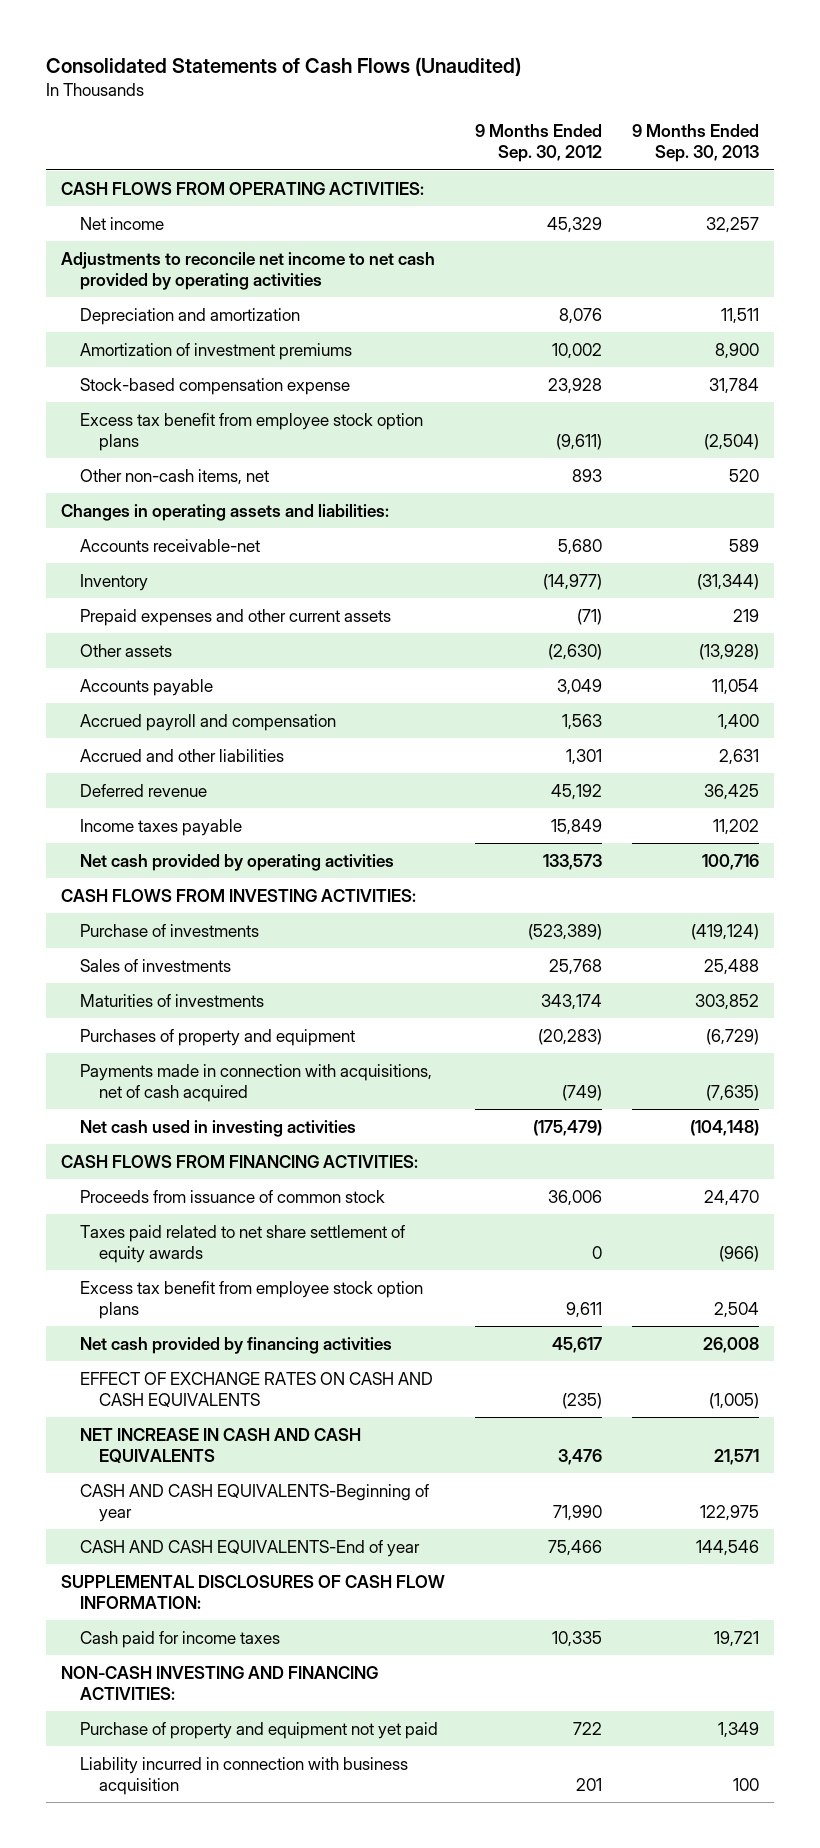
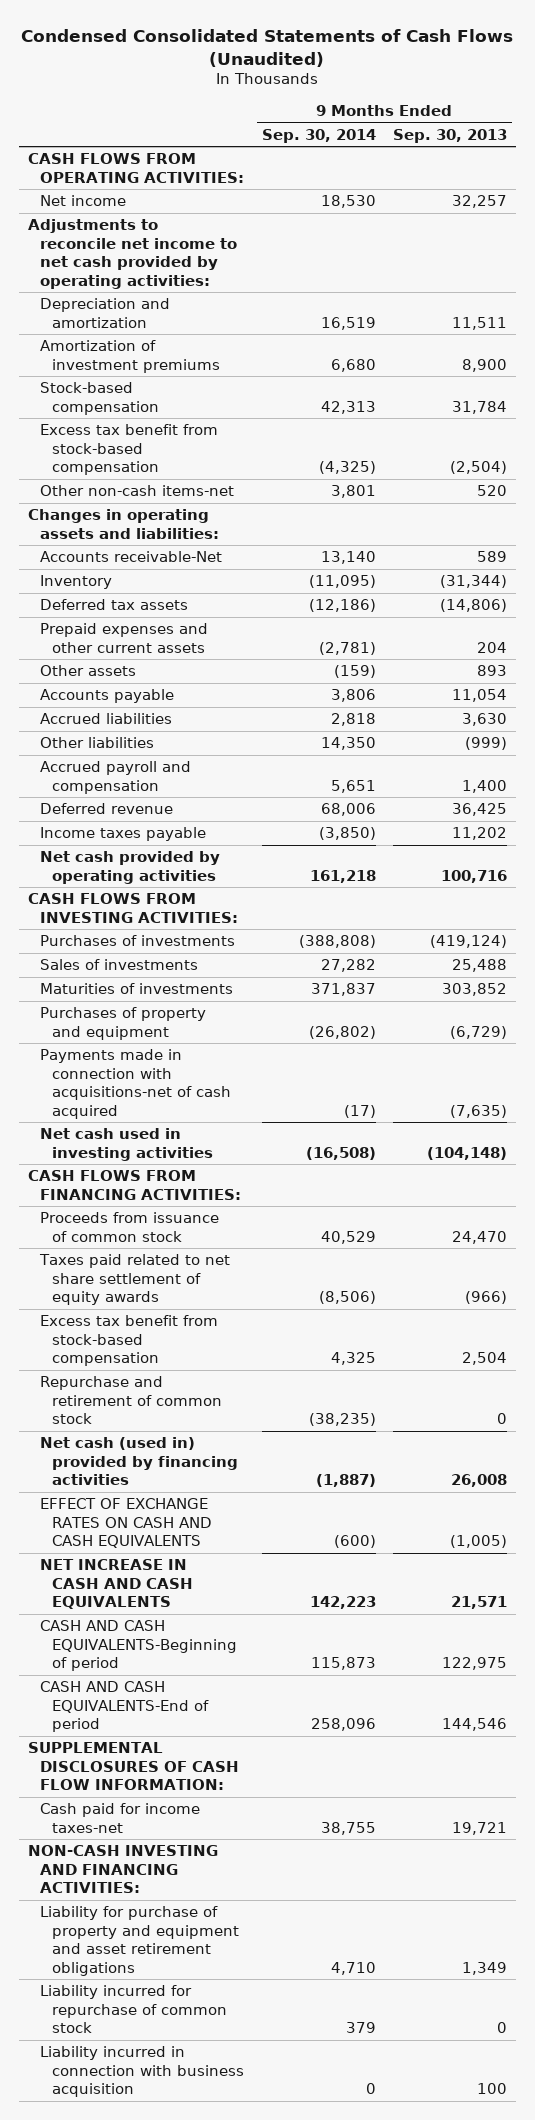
[46,56,522,76] Consolidated Statements of Cash Flows (Unaudited) -> [21,28,514,67] Condensed Consolidated Statements of Cash Flows (Unaudited)
[475,124,603,163] 9 Months Ended Sep. 30, 2012 -> none
none -> [261,128,376,143] Sep. 30, 2014
[61,251,436,291] Adjustments to reconcile net income to net cash provided by operating activities -> [27,219,237,290] Adjustments to reconcile net income to net cash provided by operating activities:
[79,377,350,395] Stock-based compensation expense -> [39,382,160,415] Stock-based compensation
[79,412,423,452] Excess tax benefit from employee stock option plans -> [39,424,218,476] Excess tax benefit from stock-based compensation
[79,468,269,485] Other non-cash items, net -> [39,485,234,497] Other non-cash items-net
[79,538,260,552] Accounts receivable-net -> [39,551,222,563] Accounts receivable-Net
none -> [39,599,188,611] Deferred tax assets
[732,608,759,622] 219 -> [477,641,508,653] 204
[698,643,759,660] (13,928) -> [477,665,508,677] 893
none -> [39,713,172,725] Accrued liabilities
none -> [39,737,154,749] Other liabilities
[79,748,284,762] Accrued and other liabilities -> none
[79,923,259,937] Purchase of investments -> [39,935,235,947] Purchases of investments
[79,1063,432,1103] Payments made in connection with acquisitions, net of cash acquired -> [39,1049,232,1120] Payments made in connection with acquisitions-net of cash acquired
[79,1280,423,1320] Excess tax benefit from employee stock option plans -> [39,1315,218,1367] Excess tax benefit from stock-based compensation
none -> [39,1376,223,1425] Repurchase and retirement of common stock
[79,1336,392,1354] Net cash provided by financing activities -> [39,1437,239,1486] Net cash (used in) provided by financing activities
[79,1483,429,1523] CASH AND CASH EQUIVALENTS-Beginning of year -> [39,1620,238,1672] CASH AND CASH EQUIVALENTS-Beginning of period
[79,1539,420,1557] CASH AND CASH EQUIVALENTS-End of year -> [39,1681,210,1733] CASH AND CASH EQUIVALENTS-End of period
[79,1630,280,1648] Cash paid for income taxes -> [39,1803,200,1833] Cash paid for income taxes-net
[79,1721,438,1739] Purchase of property and equipment not yet paid -> [39,1906,240,1977] Liability for purchase of property and equipment and asset retirement obligations
none -> [39,1985,228,2034] Liability incurred for repurchase of common stock

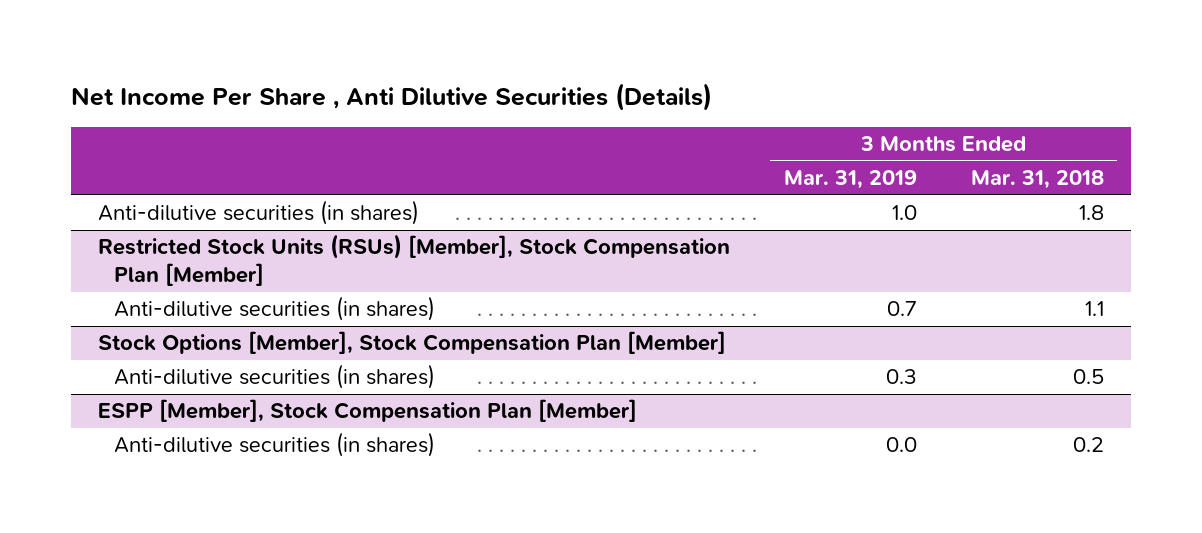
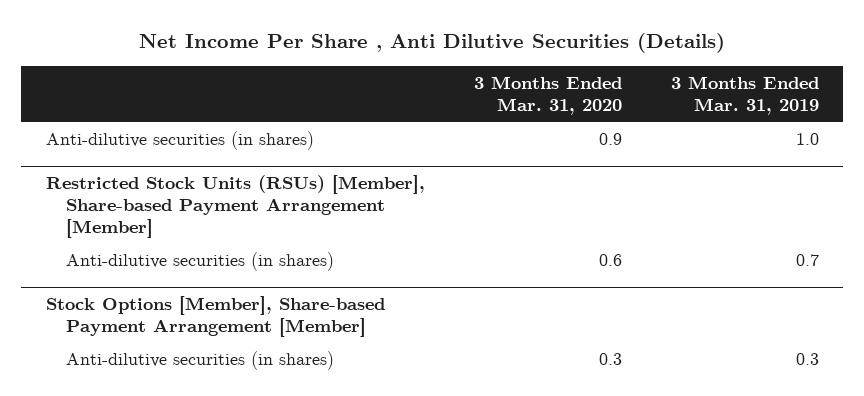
[970,170,1104,190] Mar. 31, 2018 -> none
none -> [473,75,622,115] 3 Months Ended Mar. 31, 2020
[98,234,731,287] Restricted Stock Units (RSUs) [Member], Stock Compensation Plan [Member] -> none
none -> [45,174,425,238] Restricted Stock Units (RSUs) [Member], Share-based Payment Arrangement [Member]
[98,331,727,355] Stock Options [Member], Stock Compensation Plan [Member] -> none
none -> [45,295,385,337] Stock Options [Member], Share-based Payment Arrangement [Member]
[98,399,638,423] ESPP [Member], Stock Compensation Plan [Member] -> none
[114,432,436,458] Anti-dilutive securities (in shares) -> none

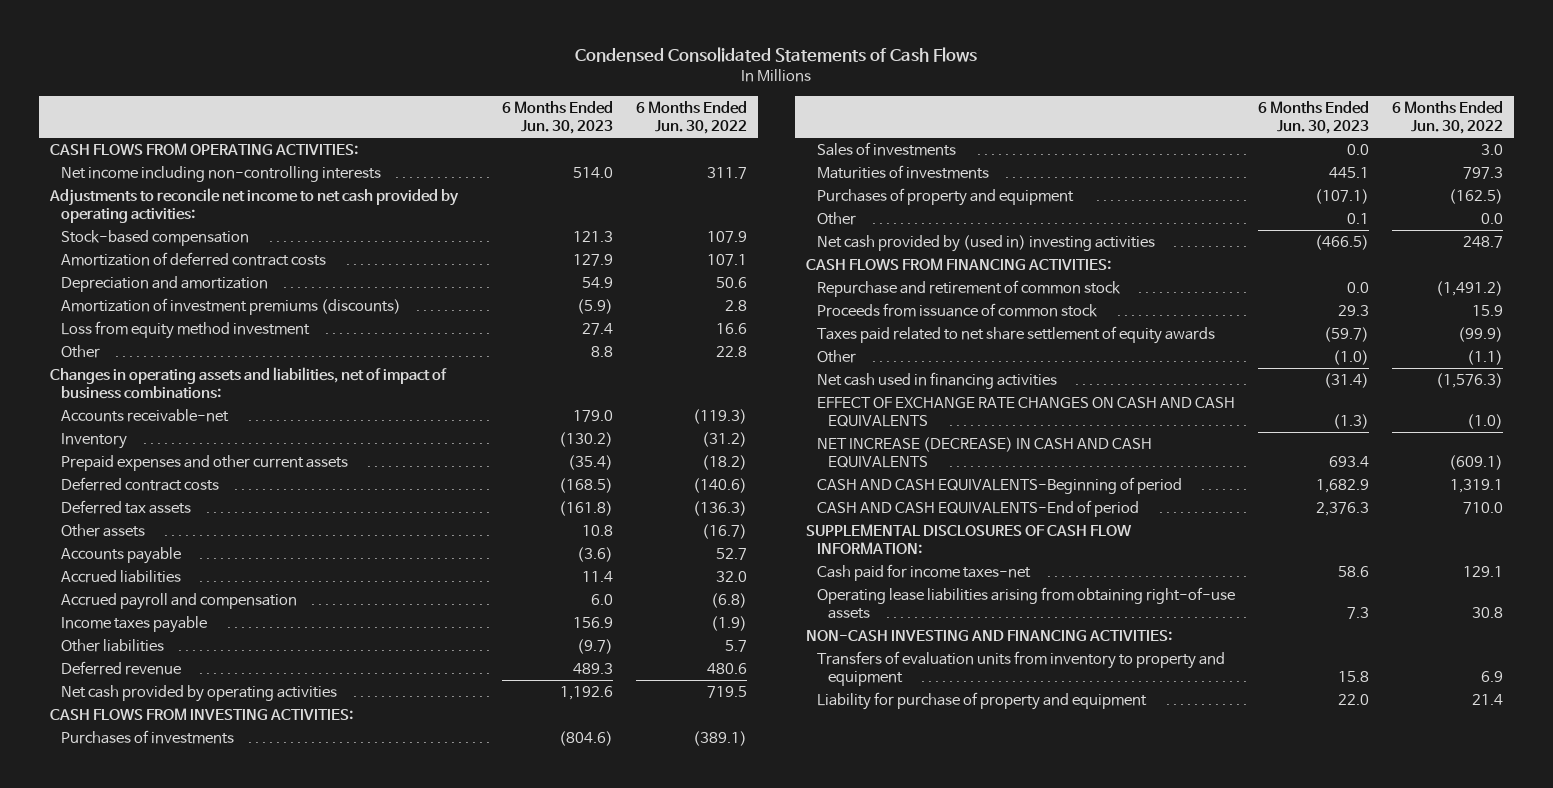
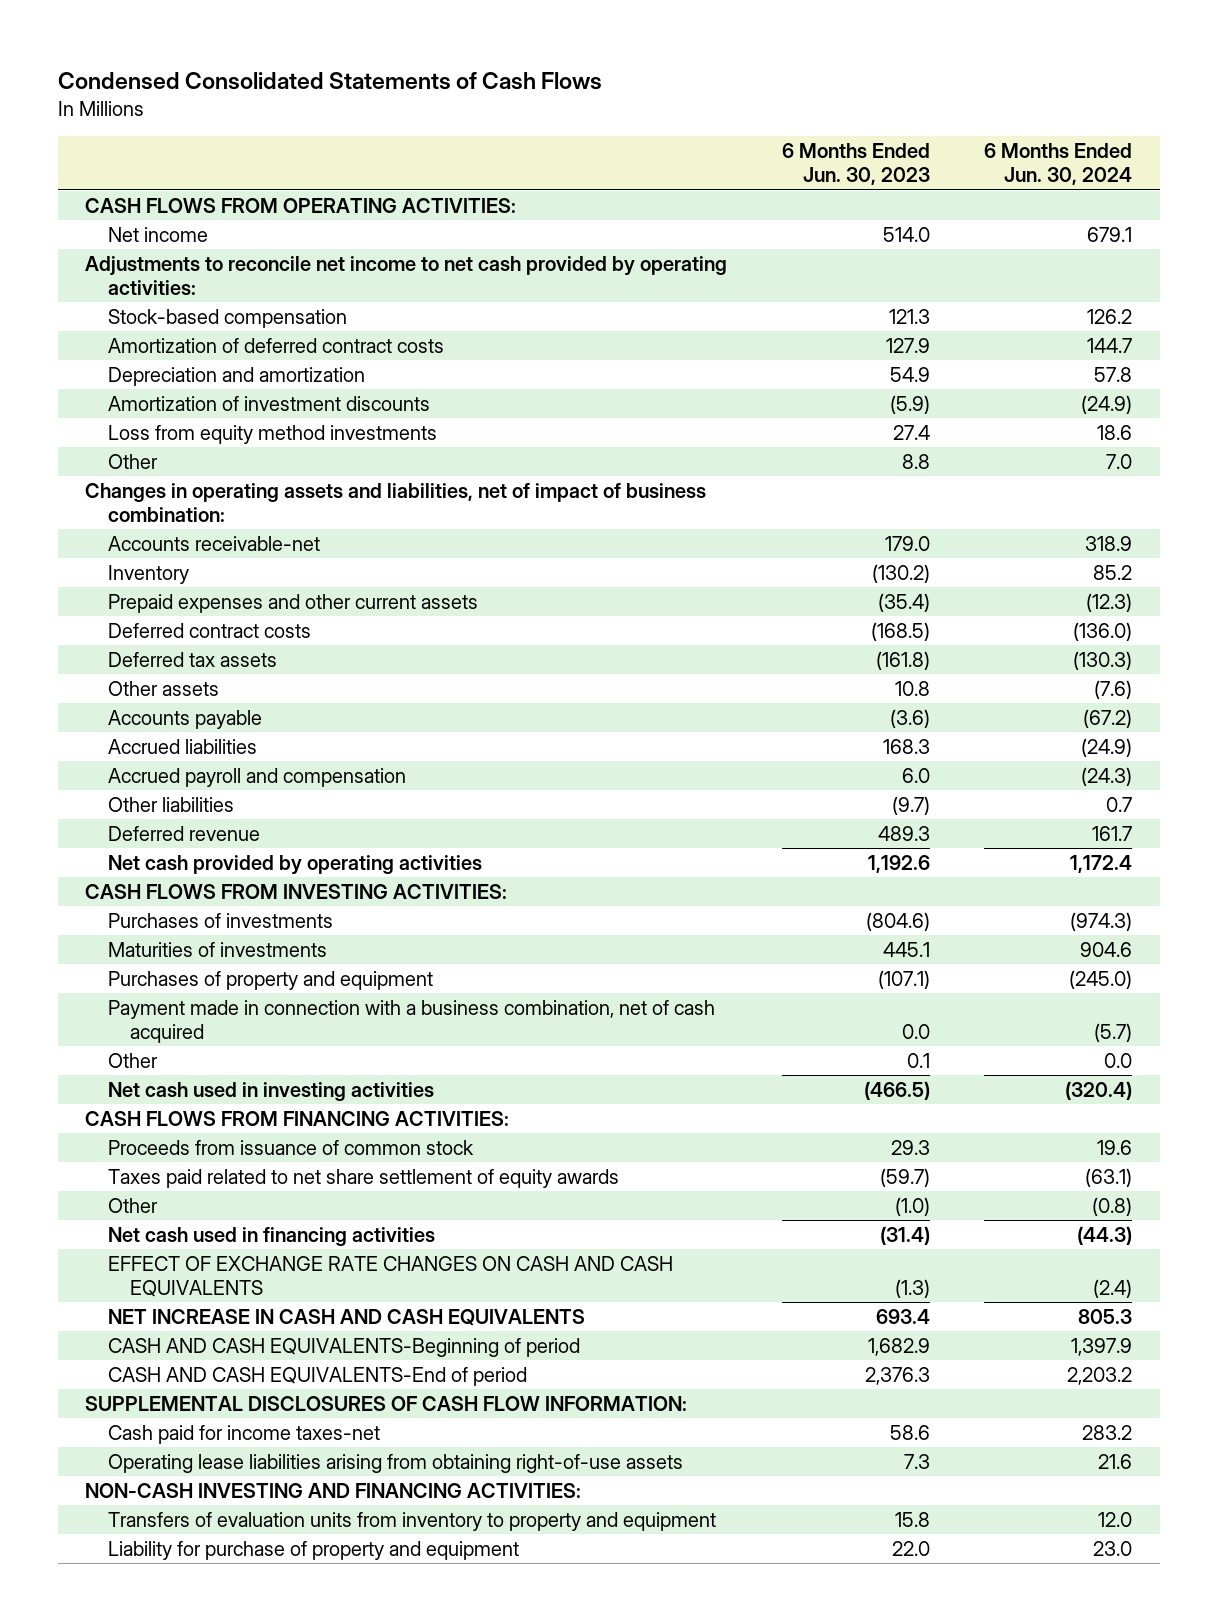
[635,101,747,134] 6 Months Ended Jun. 30, 2022 -> none
none -> [984,143,1133,186] 6 Months Ended Jun. 30, 2024
[60,165,381,182] Net income including non-controlling interests -> [107,227,208,243] Net income
[60,297,401,315] Amortization of investment premiums (discounts) -> [107,396,430,412] Amortization of investment discounts
[60,320,310,339] Loss from equity method investment -> [107,425,437,445] Loss from equity method investments
[49,366,447,399] Changes in operating assets and liabilities, net of impact of business combinations: -> [85,483,707,523] Changes in operating assets and liabilities, net of impact of business combination:
[581,570,613,582] 11.4 -> [882,739,930,755] 168.3
[60,615,207,633] Income taxes payable -> none
[817,141,957,156] Sales of investments -> none
none -> [107,1000,715,1044] Payment made in connection with a business combination, net of cash acquired
[817,234,1156,252] Net cash provided by (used in) investing activities -> [107,1082,434,1102] Net cash used in investing activities
[817,279,1122,297] Repurchase and retirement of common stock -> none
[817,436,1153,468] NET INCREASE (DECREASE) IN CASH AND CASH EQUIVALENTS -> [107,1309,585,1327] NET INCREASE IN CASH AND CASH EQUIVALENTS

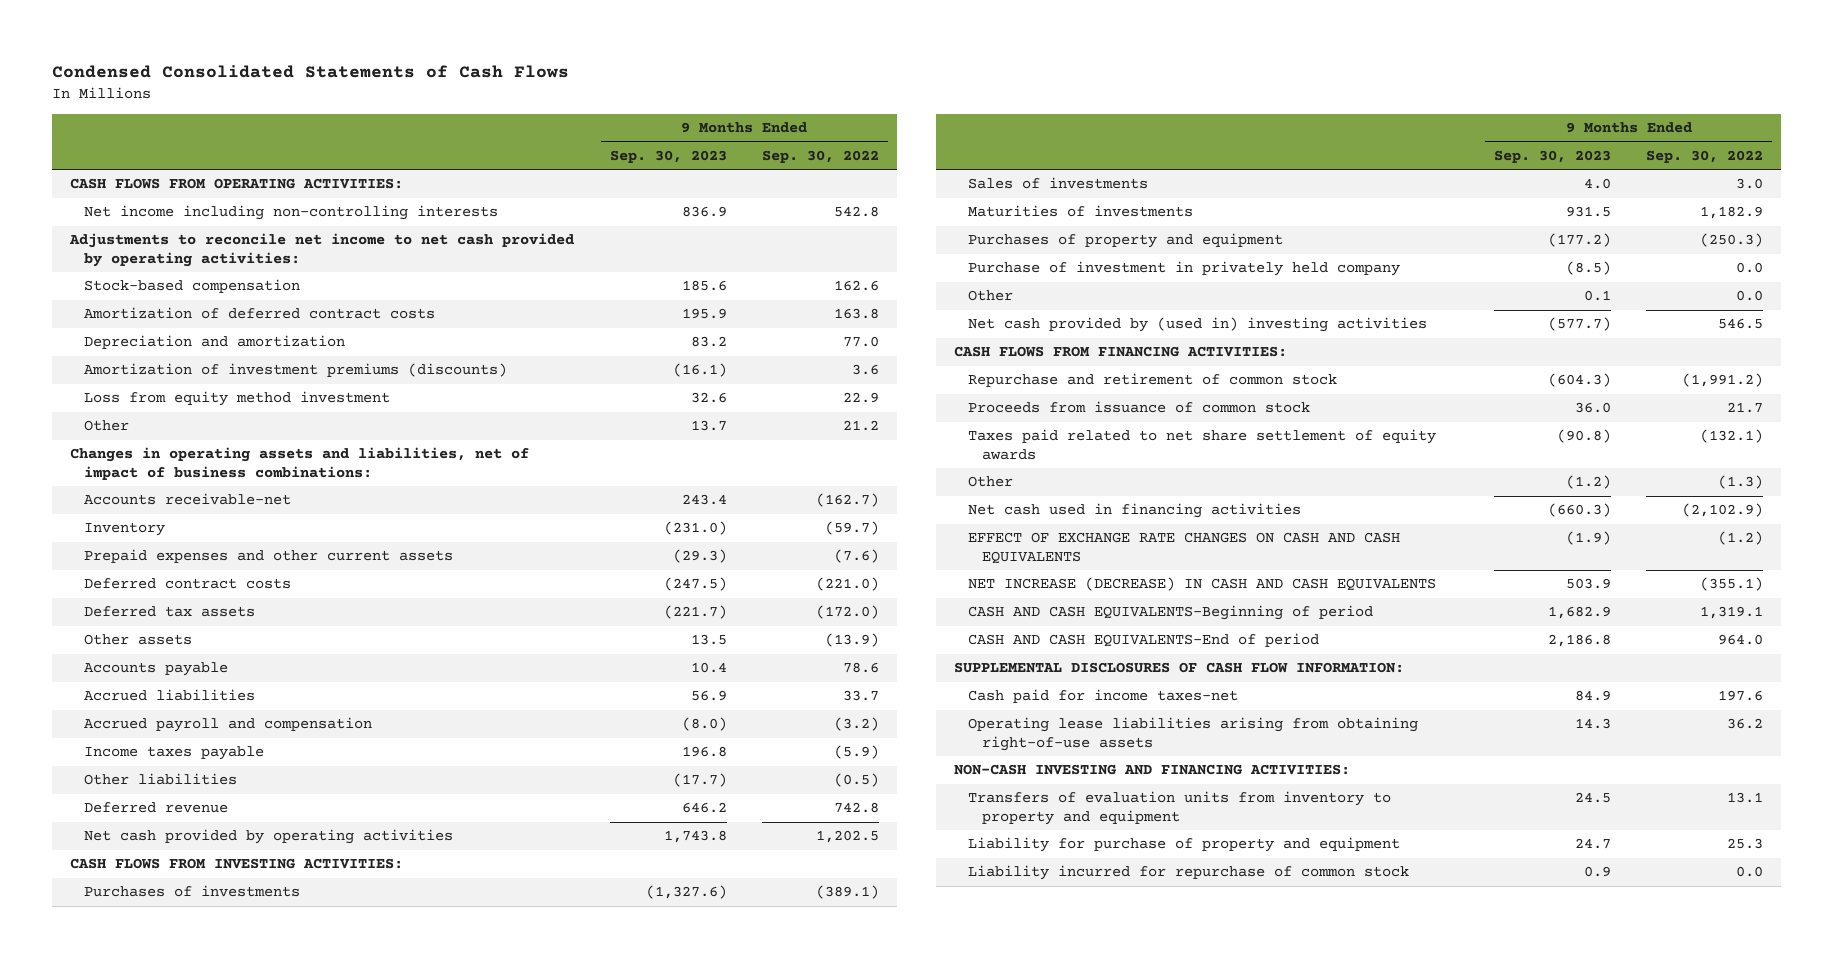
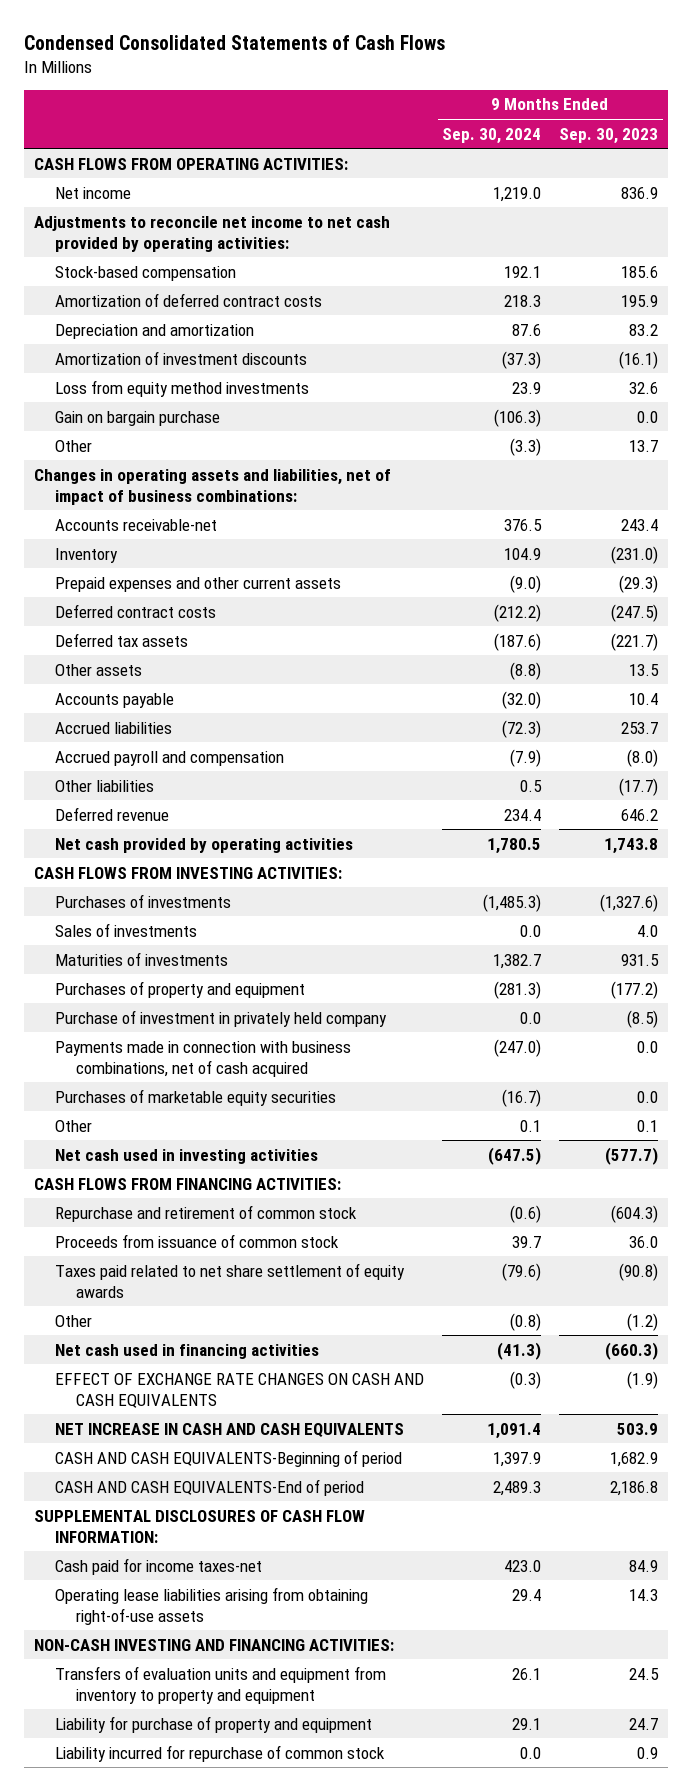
[762,150,880,164] Sep. 30, 2022 -> none
none -> [442,127,542,144] Sep. 30, 2024
[84,205,499,221] Net income including non-controlling interests -> [54,186,131,199] Net income
[84,363,508,378] Amortization of investment premiums (discounts) -> [54,350,307,365] Amortization of investment discounts
[84,391,391,407] Loss from equity method investment -> [54,379,309,397] Loss from equity method investments
none -> [54,410,220,426] Gain on bargain purchase
[690,690,727,702] 56.9 -> [621,721,659,734] 253.7
[84,746,265,761] Income taxes payable -> none
none -> [54,1040,351,1077] Payments made in connection with business combinations, net of cash acquired
none -> [54,1088,336,1106] Purchases of marketable equity securities
[968,317,1428,333] Net cash provided by (used in) investing activities -> [54,1148,318,1164] Net cash used in investing activities
[968,577,1437,592] NET INCREASE (DECREASE) IN CASH AND CASH EQUIVALENTS -> [54,1422,404,1437] NET INCREASE IN CASH AND CASH EQUIVALENTS
[968,791,1392,825] Transfers of evaluation units from inventory to property and equipment -> [54,1665,386,1704] Transfers of evaluation units and equipment from inventory to property and equipment

